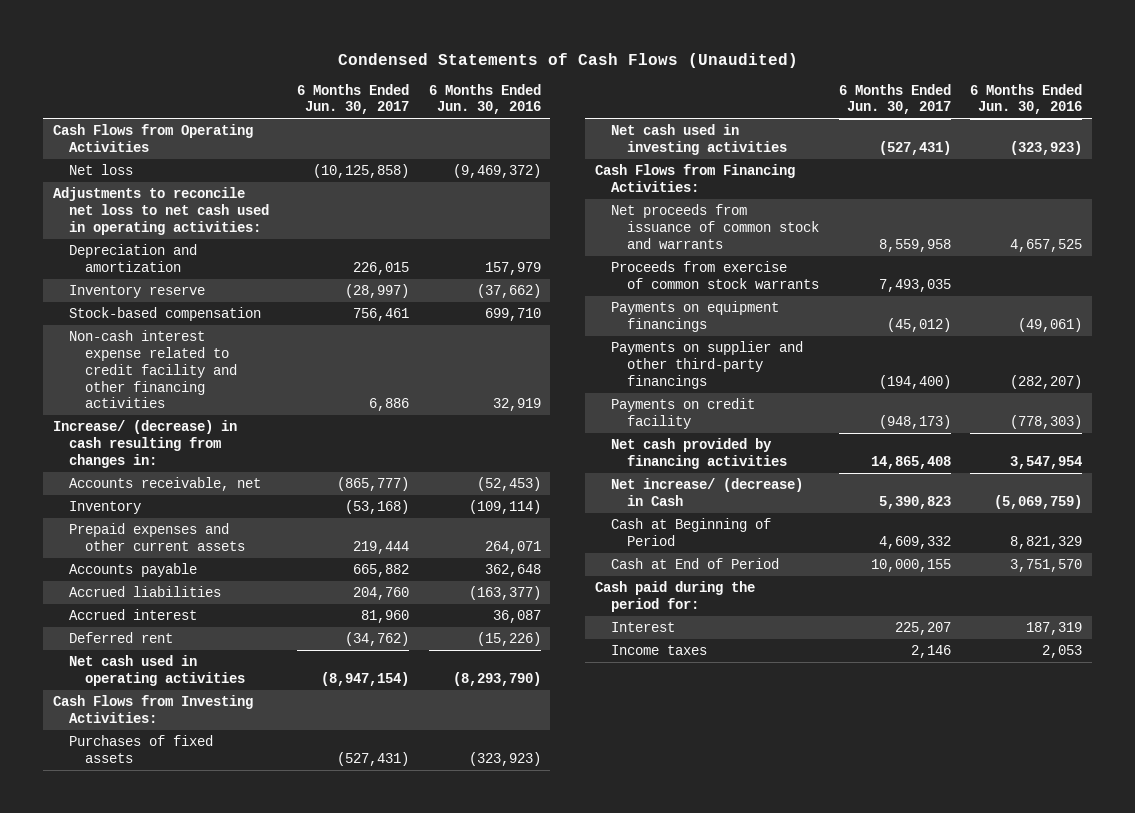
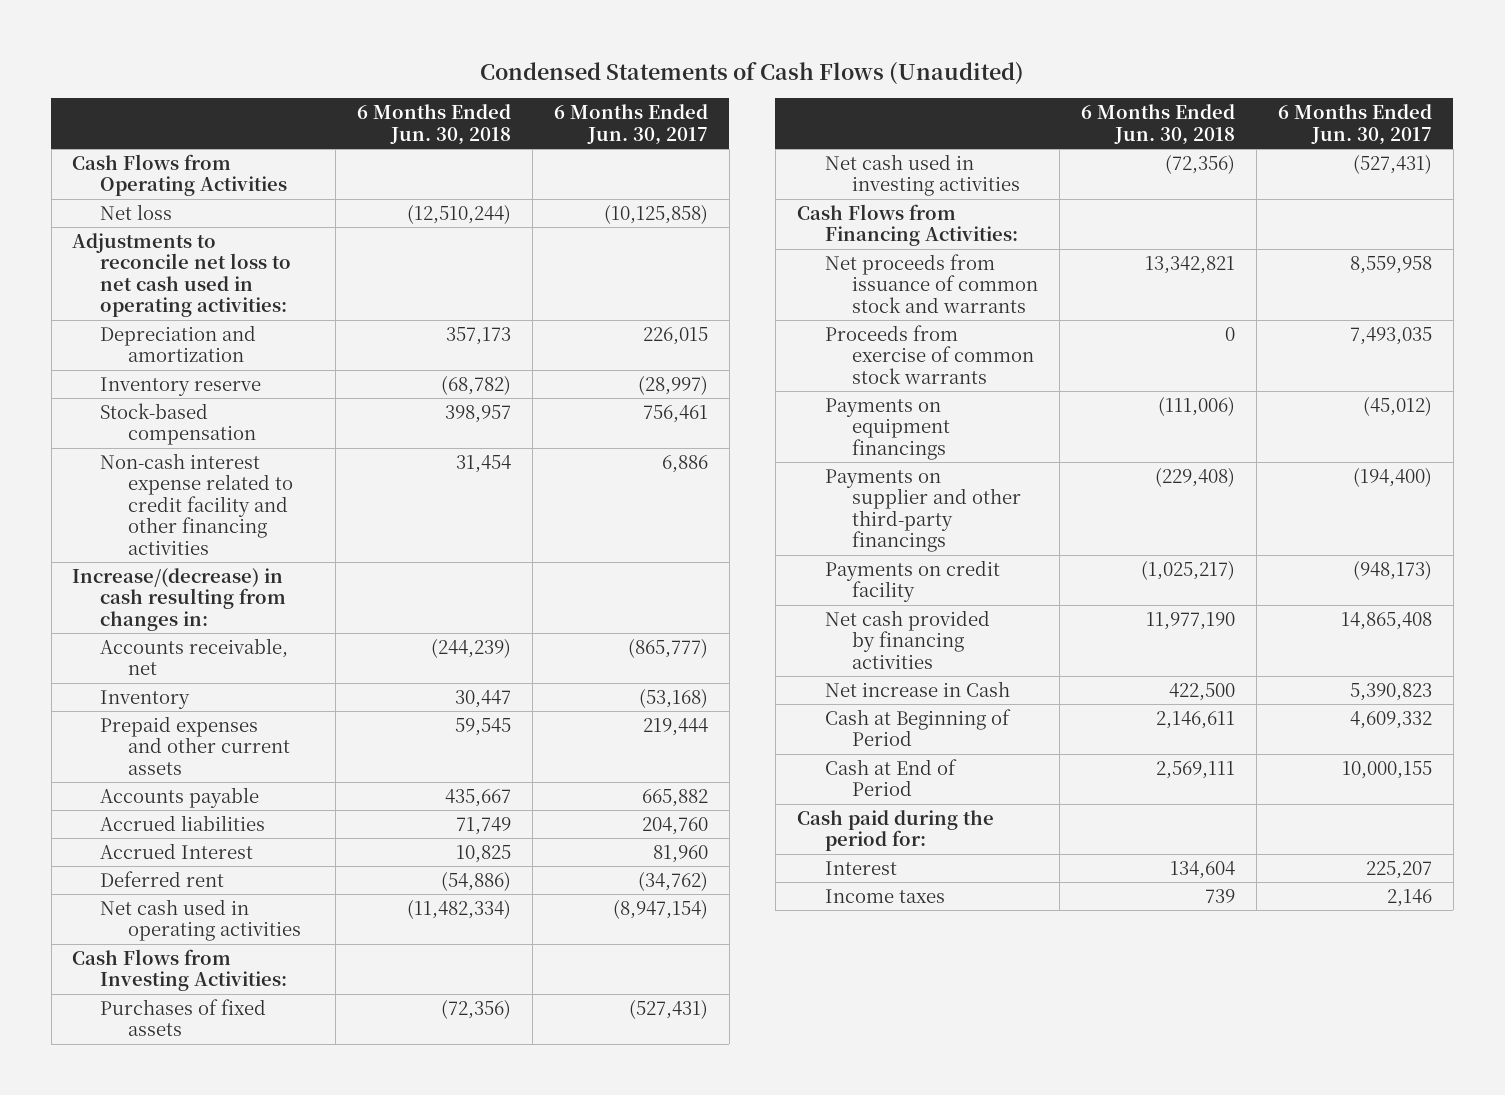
[428,83,541,115] 6 Months Ended Jun. 30, 2016 -> none
none -> [356,104,511,145] 6 Months Ended Jun. 30, 2018
[53,419,238,468] Increase/ (decrease) in cash resulting from changes in: -> [72,567,287,631] Increase/(decrease) in cash resulting from changes in:
[69,608,198,620] Accrued interest -> [100,842,254,859] Accrued Interest
[610,477,803,506] Net increase/ (decrease) in Cash -> [824,680,1010,697] Net increase in Cash

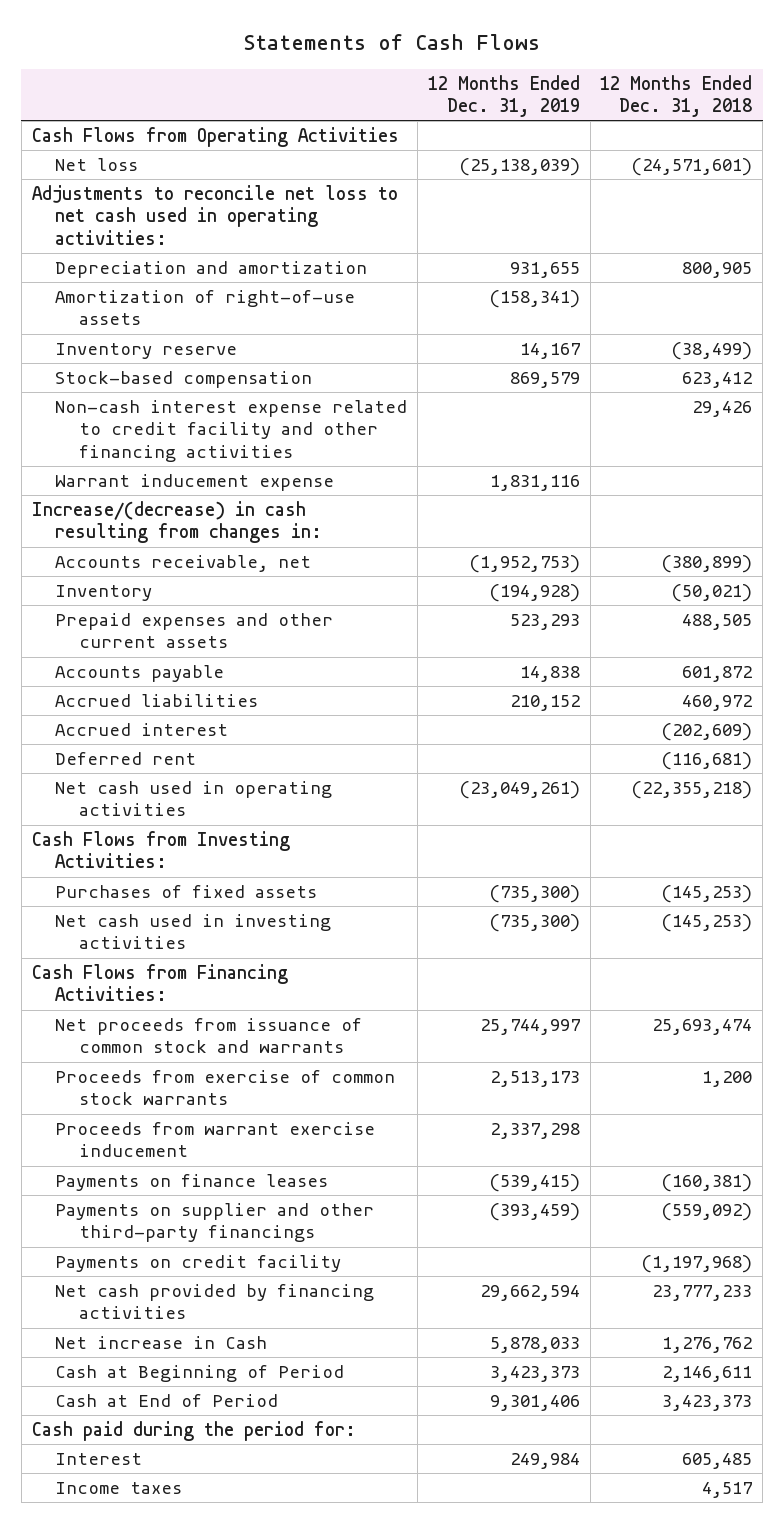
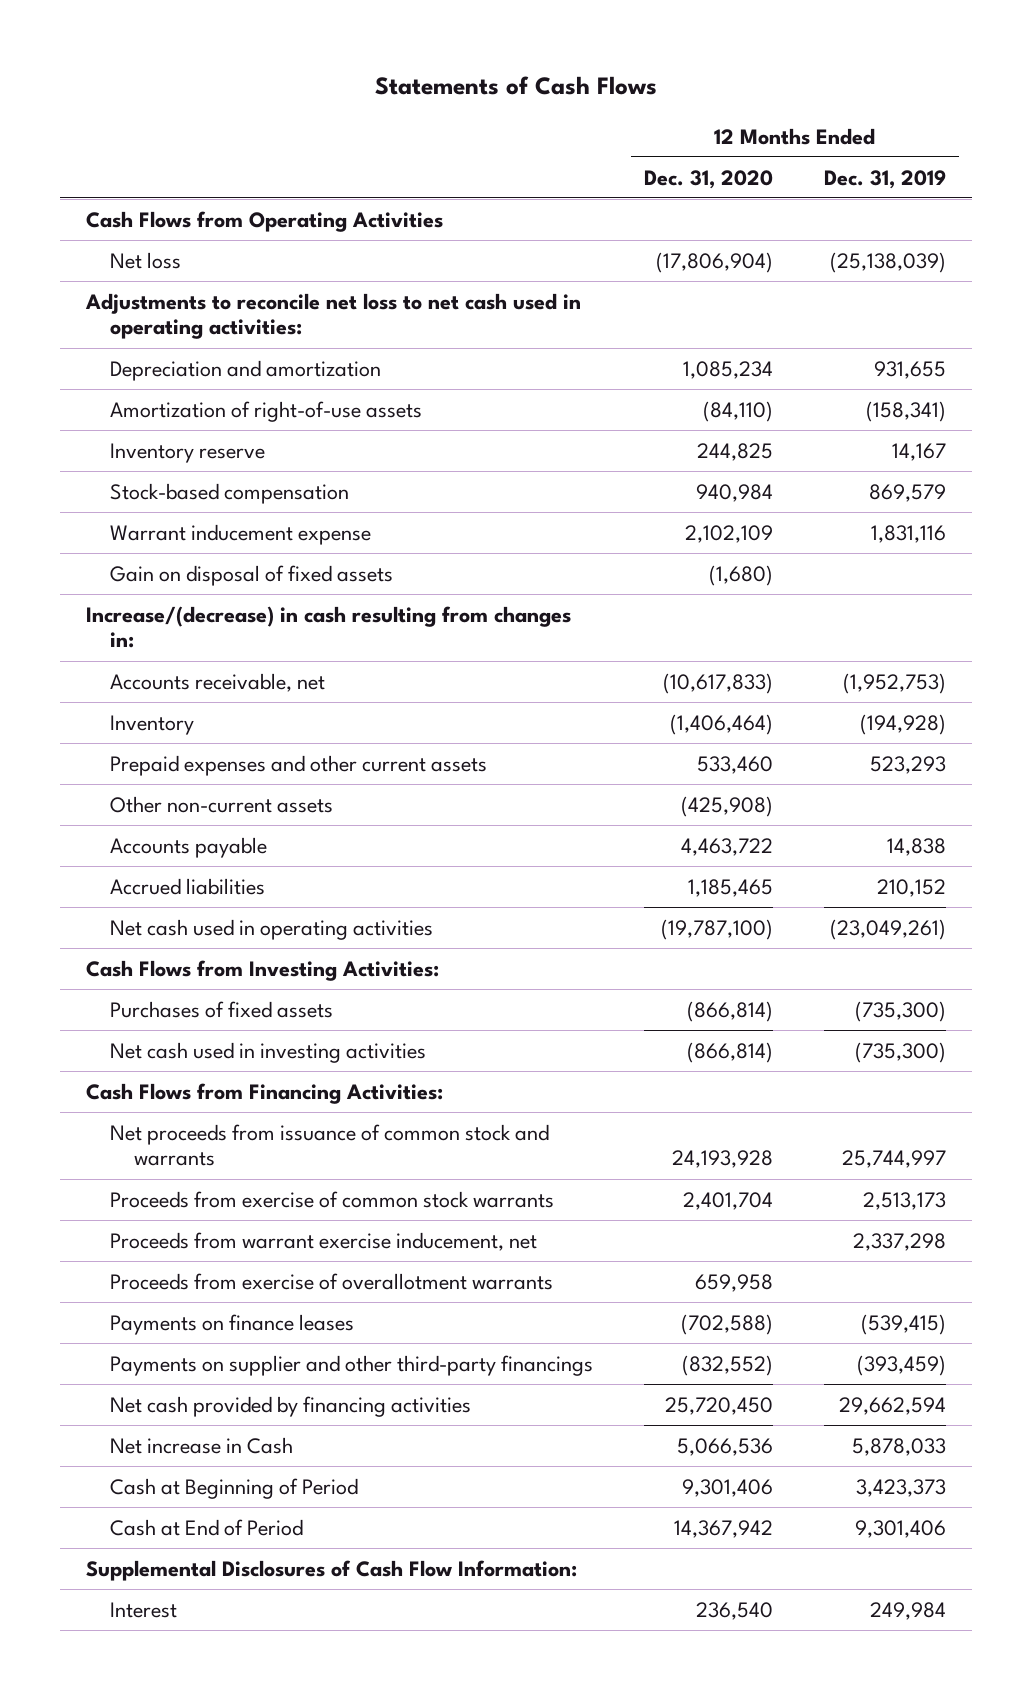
[600,74,753,118] 12 Months Ended Dec. 31, 2018 -> none
none -> [644,169,774,189] Dec. 31, 2020
[55,400,408,462] Non-cash interest expense related to credit facility and other financing activities -> none
none -> [109,564,393,586] Gain on disposal of fixed assets
none -> [109,795,333,813] Other non-current assets
[55,723,229,737] Accrued interest -> none
[55,752,197,766] Deferred rent -> none
[55,1122,376,1158] Proceeds from warrant exercise inducement -> [109,1231,537,1251] Proceeds from warrant exercise inducement, net
none -> [109,1272,553,1290] Proceeds from exercise of overallotment warrants
[55,1255,342,1273] Payments on credit facility -> none
[31,1421,356,1442] Cash paid during the period for: -> none
none -> [85,1559,577,1581] Supplemental Disclosures of Cash Flow Information:
[55,1482,183,1495] Income taxes -> none

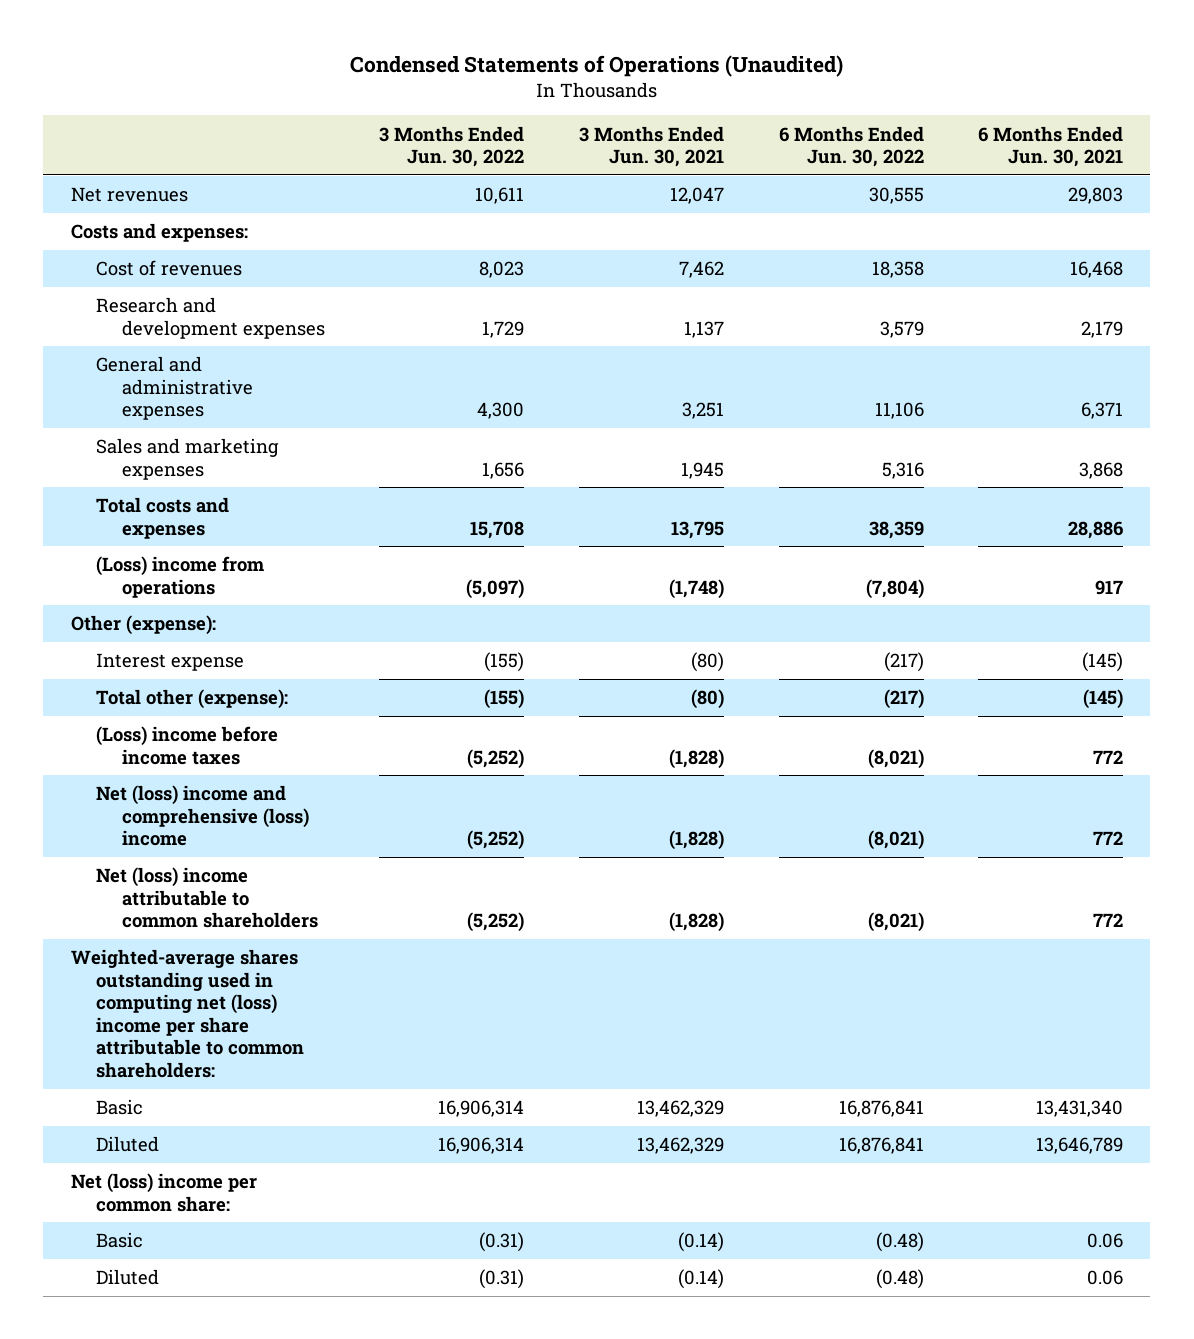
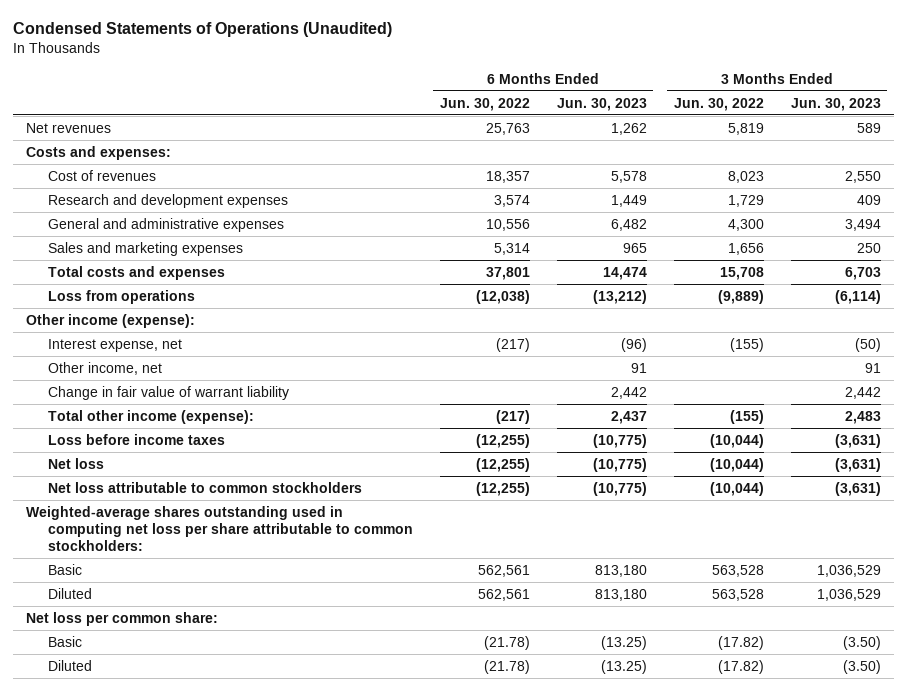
[578,125,724,168] 3 Months Ended Jun. 30, 2021 -> none
[978,125,1124,168] 6 Months Ended Jun. 30, 2021 -> none
none -> [556,97,647,111] Jun. 30, 2023
none -> [790,97,881,111] Jun. 30, 2023
[475,187,525,205] 10,611 -> [727,122,764,135] 5,819
[868,187,924,205] 30,555 -> [485,122,530,135] 25,763
[871,261,924,279] 18,358 -> [485,170,530,183] 18,357
[879,320,924,338] 3,579 -> [493,194,530,207] 3,574
[874,402,924,420] 11,106 -> [485,218,530,231] 10,556
[881,461,924,479] 5,316 -> [493,242,530,255] 5,314
[868,520,924,539] 38,359 -> [485,266,530,280] 37,801
[96,556,265,598] (Loss) income from operations -> [47,289,195,304] Loss from operations
[466,578,525,599] (5,097) -> [717,289,764,304] (9,889)
[865,578,924,599] (7,804) -> [475,289,530,304] (12,038)
[70,615,216,636] Other (expense): -> [26,313,196,328] Other income (expense):
[96,653,245,672] Interest expense -> [47,338,182,352] Interest expense, net
none -> [47,361,162,375] Other income, net
none -> [47,385,289,400] Change in fair value of warrant liability
[96,689,289,710] Total other (expense): -> [47,409,254,424] Total other income (expense):
[96,726,279,765] (Loss) income before income taxes -> [47,433,225,445] Loss before income taxes
[467,748,525,769] (5,252) -> [709,433,764,448] (10,044)
[867,748,924,769] (8,021) -> [475,433,530,448] (12,255)
[96,785,309,847] Net (loss) income and comprehensive (loss) income -> [47,457,104,469] Net loss
[467,830,525,851] (5,252) -> [709,457,764,472] (10,044)
[867,830,924,851] (8,021) -> [475,457,530,472] (12,255)
[96,867,318,929] Net (loss) income attributable to common shareholders -> [47,481,362,493] Net loss attributable to common stockholders
[467,912,525,933] (5,252) -> [709,481,764,496] (10,044)
[867,912,924,933] (8,021) -> [475,481,530,496] (12,255)
[70,949,305,1079] Weighted-average shares outstanding used in computing net (loss) income per share attributable to common shareholders: -> [26,505,413,551] Weighted-average shares outstanding used in computing net loss per share attributable to common stockholders:
[438,1100,525,1118] 16,906,314 -> [711,564,764,577] 563,528
[838,1100,924,1118] 16,876,841 -> [477,564,530,577] 562,561
[438,1137,525,1155] 16,906,314 -> [711,588,764,601] 563,528
[838,1137,924,1155] 16,876,841 -> [477,588,530,601] 562,561
[70,1173,257,1212] Net (loss) income per common share: -> [26,611,219,626] Net loss per common share:
[479,1232,525,1253] (0.31) -> [717,635,764,650] (17.82)
[875,1232,924,1253] (0.48) -> [483,635,530,650] (21.78)
[479,1269,525,1290] (0.31) -> [717,659,764,674] (17.82)
[875,1269,924,1290] (0.48) -> [483,659,530,674] (21.78)

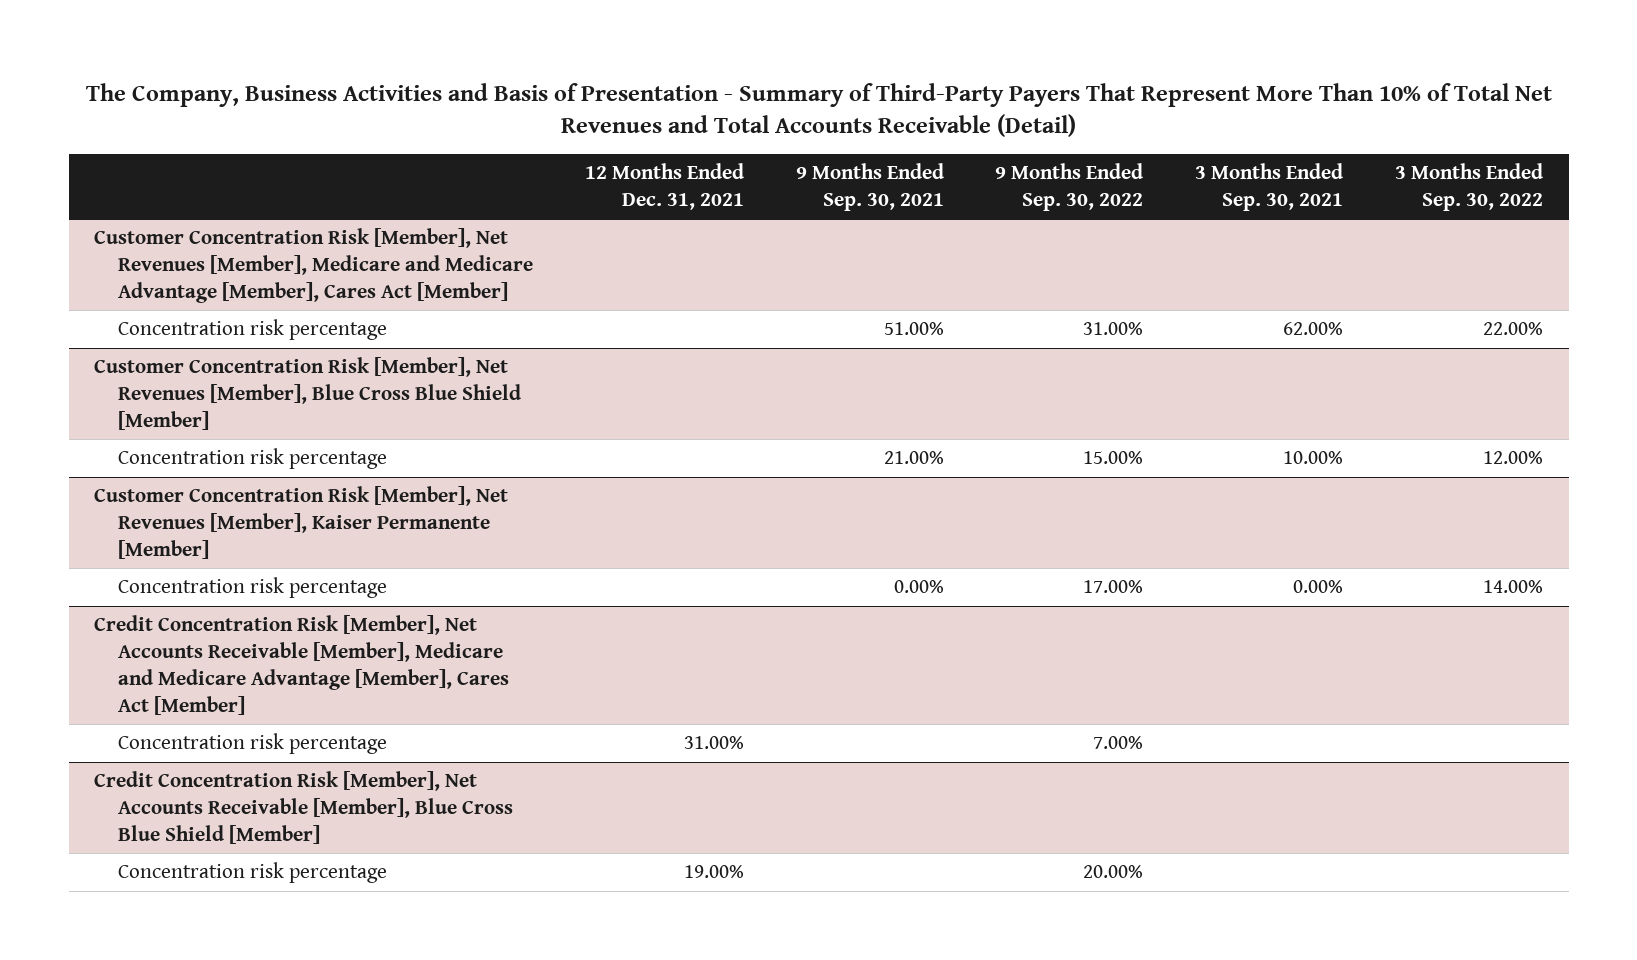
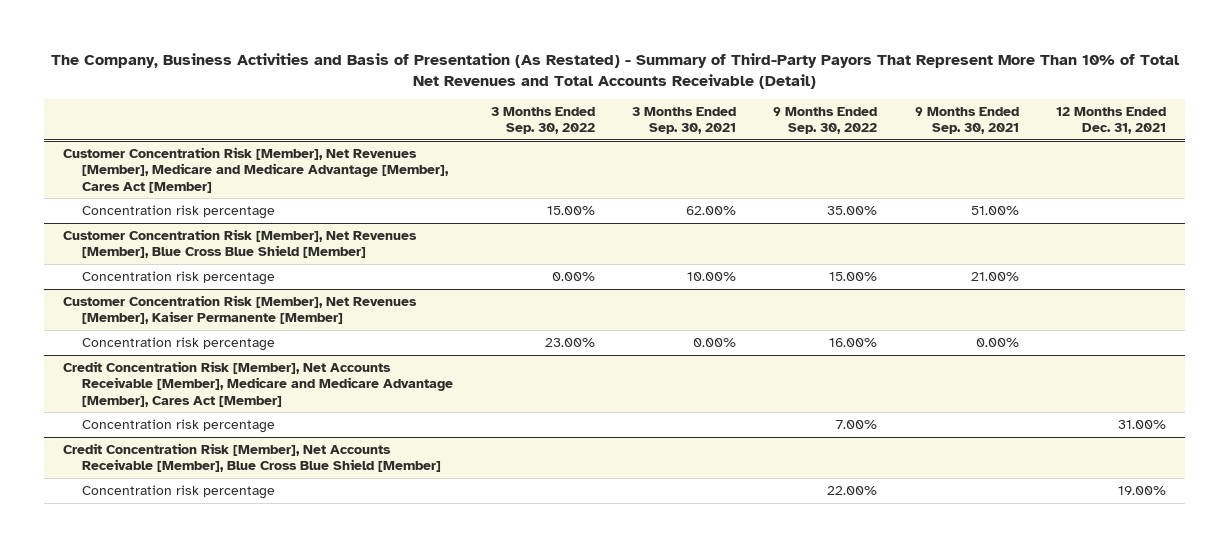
[85,82,1552,137] The Company, Business Activities and Basis of Presentation - Summary of Third-Party Payers That Represent More Than 10% of Total Net Revenues and Total Accounts Receivable (Detail) -> [50,53,1179,89] The Company, Business Activities and Basis of Presentation (As Restated) - Summary of Third-Party Payors That Represent More Than 10% of Total Net Revenues and Total Accounts Receivable (Detail)
[1083,322,1144,336] 31.00% -> [827,205,878,215] 35.00%
[1482,322,1543,336] 22.00% -> [546,205,595,215] 15.00%
[1482,451,1543,465] 12.00% -> [551,271,595,281] 0.00%
[1083,580,1144,594] 17.00% -> [829,337,878,347] 16.00%
[1482,580,1543,594] 14.00% -> [544,337,595,347] 23.00%
[1083,865,1144,879] 20.00% -> [827,485,878,495] 22.00%

